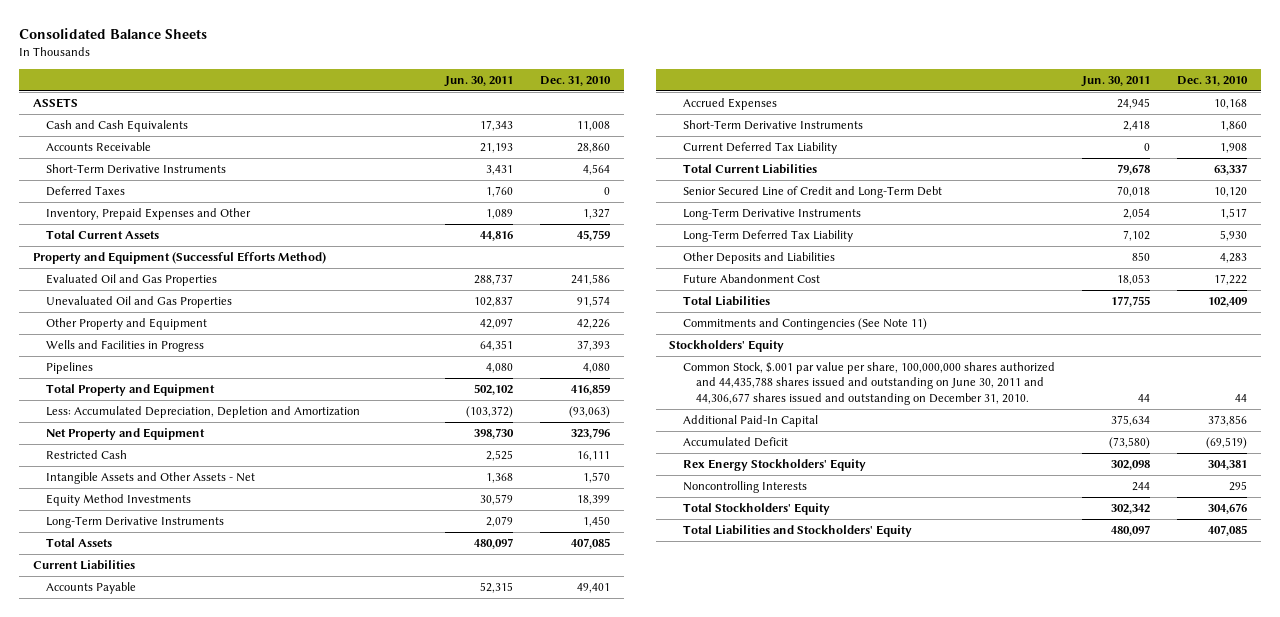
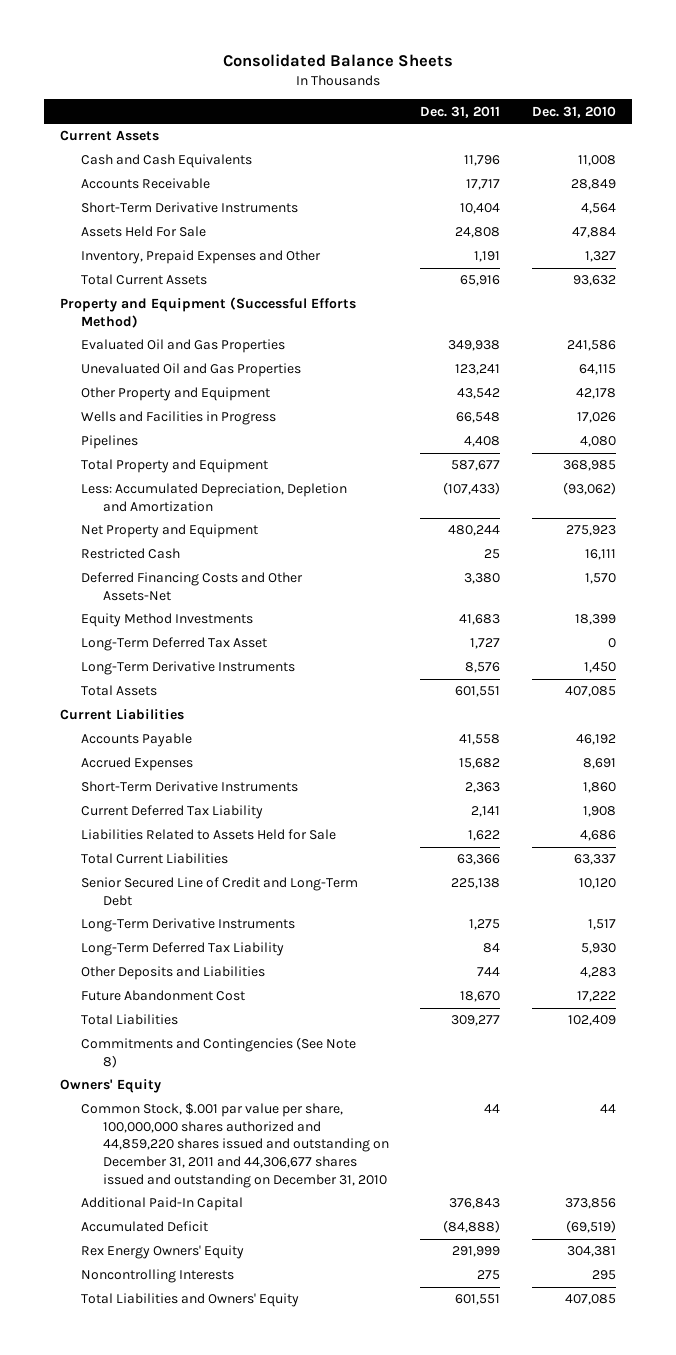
[444,75,514,87] Jun. 30, 2011 -> none
none -> [420,105,501,118] Dec. 31, 2011
[32,98,78,109] ASSETS -> [59,130,159,142] Current Assets
[577,143,611,154] 28,860 -> [571,179,617,191] 28,849
[45,186,125,197] Deferred Taxes -> none
none -> [81,226,207,238] Assets Held For Sale
[577,230,611,242] 45,759 -> [573,275,617,287] 93,632
[577,296,611,308] 91,574 -> [579,364,617,376] 64,115
[577,319,611,330] 42,226 -> [576,388,617,400] 42,178
[577,340,611,352] 37,393 -> [577,412,617,424] 17,026
[571,384,611,396] 416,859 -> [563,460,617,472] 368,985
[569,406,611,419] (93,063) -> [563,482,617,496] (93,062)
[571,428,611,440] 323,796 -> [566,525,617,537] 275,923
[45,472,255,485] Intangible Assets and Other Assets - Net -> [81,572,304,601] Deferred Financing Costs and Other Assets-Net
none -> [81,637,268,652] Long-Term Deferred Tax Asset
[577,583,611,594] 49,401 -> [576,734,617,746] 46,192
[1214,99,1248,110] 10,168 -> [583,758,617,770] 8,691
none -> [81,829,337,841] Liabilities Related to Assets Held for Sale
[682,318,927,331] Commitments and Contingencies (See Note 11) -> [81,1037,357,1068] Commitments and Contingencies (See Note 8)
[669,340,785,353] Stockholders' Equity -> [59,1079,161,1094] Owners' Equity
[682,362,1055,405] Common Stock, $.001 par value per share, 100,000,000 shares authorized and 44,435,788 shares issued and outstanding on June 30, 2011 and 44,306,677 shares issued and outstanding on December 31, 2010. -> [81,1103,389,1188] Common Stock, $.001 par value per share, 100,000,000 shares authorized and 44,859,220 shares issued and outstanding on December 31, 2011 and 44,306,677 shares issued and outstanding on December 31, 2010
[682,459,866,472] Rex Energy Stockholders' Equity -> [81,1245,245,1260] Rex Energy Owners' Equity
[682,503,830,516] Total Stockholders' Equity -> none
[682,525,912,538] Total Liabilities and Stockholders' Equity -> [81,1293,300,1308] Total Liabilities and Owners' Equity

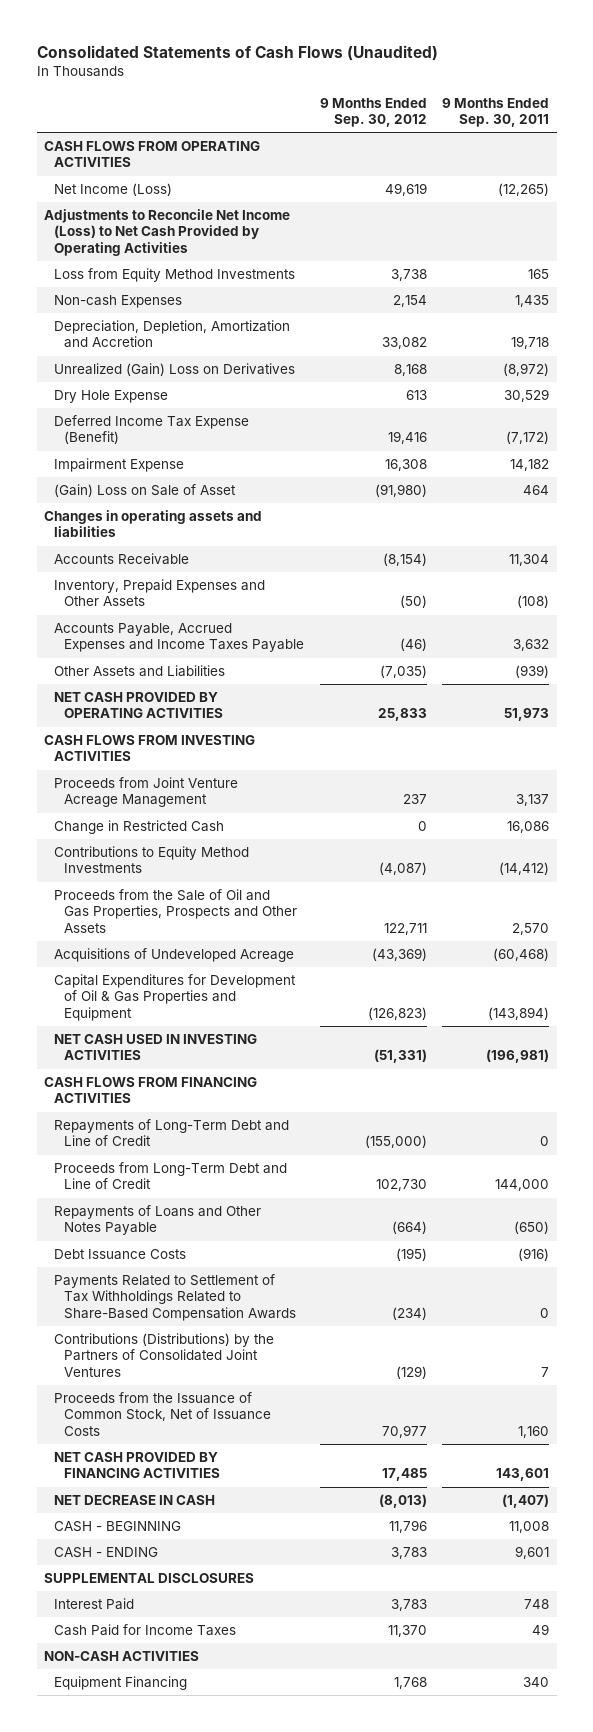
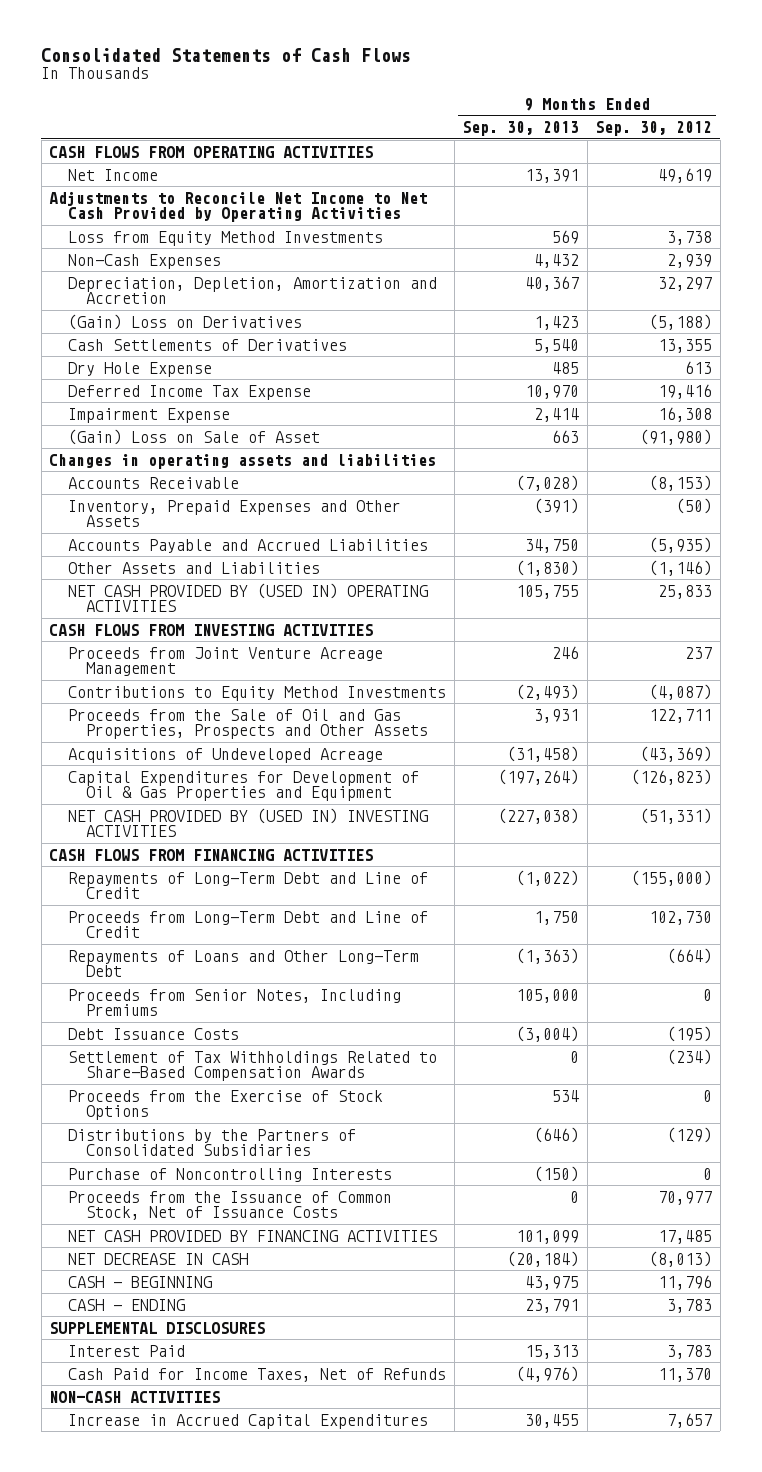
[36,44,438,61] Consolidated Statements of Cash Flows (Unaudited) -> [41,47,412,62] Consolidated Statements of Cash Flows
[442,97,550,128] 9 Months Ended Sep. 30, 2011 -> none
none -> [462,121,580,137] Sep. 30, 2013
[54,183,173,197] Net Income (Loss) -> [67,168,158,181] Net Income
[44,209,291,256] Adjustments to Reconcile Net Income (Loss) to Net Cash Provided by Operating Activities -> [49,190,428,223] Adjustments to Reconcile Net Income to Net Cash Provided by Operating Activities
[54,295,183,309] Non-cash Expenses -> [67,253,221,269] Non-Cash Expenses
[392,295,427,308] 2,154 -> [667,253,713,268] 2,939
[381,337,427,350] 33,082 -> [658,276,713,291] 32,297
[54,363,296,377] Unrealized (Gain) Loss on Derivatives -> [67,313,302,330] (Gain) Loss on Derivatives
[393,364,427,377] 8,168 -> [649,313,713,330] (5,188)
none -> [67,338,347,351] Cash Settlements of Derivatives
[54,415,250,445] Deferred Income Tax Expense (Benefit) -> [67,384,311,400] Deferred Income Tax Expense
[382,553,427,567] (8,154) -> [649,474,713,491] (8,153)
[54,623,305,653] Accounts Payable, Accrued Expenses and Income Taxes Payable -> [67,538,428,553] Accounts Payable and Accrued Liabilities
[399,638,427,652] (46) -> [649,536,713,553] (5,935)
[379,665,427,679] (7,035) -> [649,559,713,576] (1,146)
[54,692,224,719] NET CASH PROVIDED BY OPERATING ACTIVITIES -> [67,582,428,613] NET CASH PROVIDED BY (USED IN) OPERATING ACTIVITIES
[54,820,225,835] Change in Restricted Cash -> none
[54,1034,258,1061] NET CASH USED IN INVESTING ACTIVITIES -> [67,807,428,838] NET CASH PROVIDED BY (USED IN) INVESTING ACTIVITIES
[54,1205,262,1236] Repayments of Loans and Other Notes Payable -> [67,949,419,978] Repayments of Loans and Other Long-Term Debt
none -> [67,988,401,1017] Proceeds from Senior Notes, Including Premiums
[54,1274,297,1321] Payments Related to Settlement of Tax Withholdings Related to Share-Based Compensation Awards -> [67,1050,437,1082] Settlement of Tax Withholdings Related to Share-Based Compensation Awards
none -> [67,1089,383,1121] Proceeds from the Exercise of Stock Options
[54,1333,275,1377] Contributions (Distributions) by the Partners of Consolidated Joint Ventures -> [67,1128,356,1157] Distributions by the Partners of Consolidated Subsidiaries
none -> [67,1167,392,1182] Purchase of Noncontrolling Interests
[54,1624,237,1637] Cash Paid for Income Taxes -> [67,1367,446,1382] Cash Paid for Income Taxes, Net of Refunds
[54,1676,188,1691] Equipment Financing -> none
none -> [67,1413,428,1429] Increase in Accrued Capital Expenditures

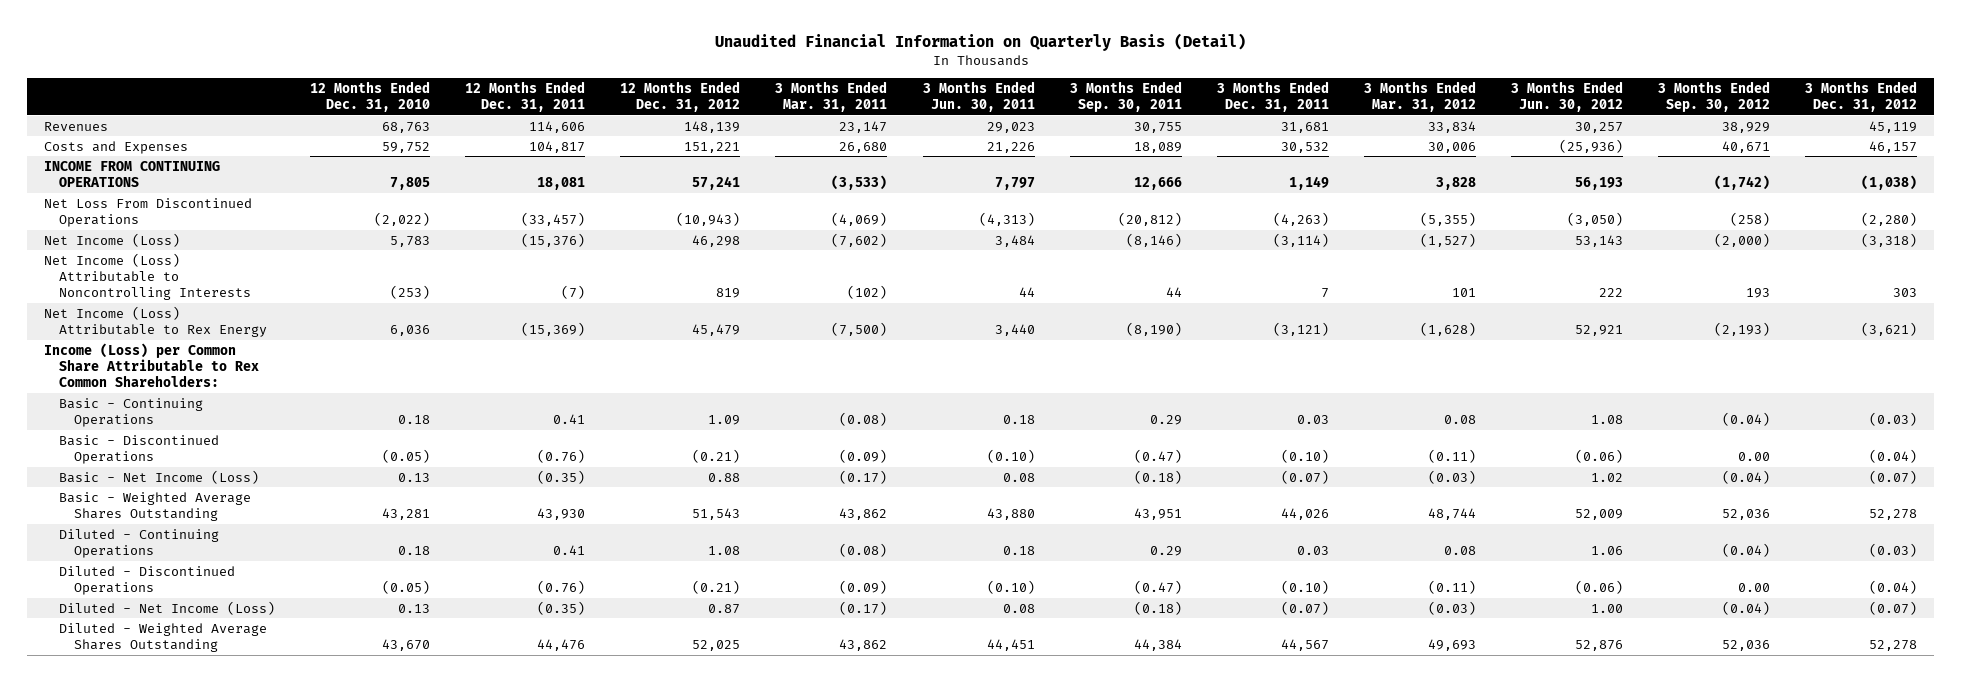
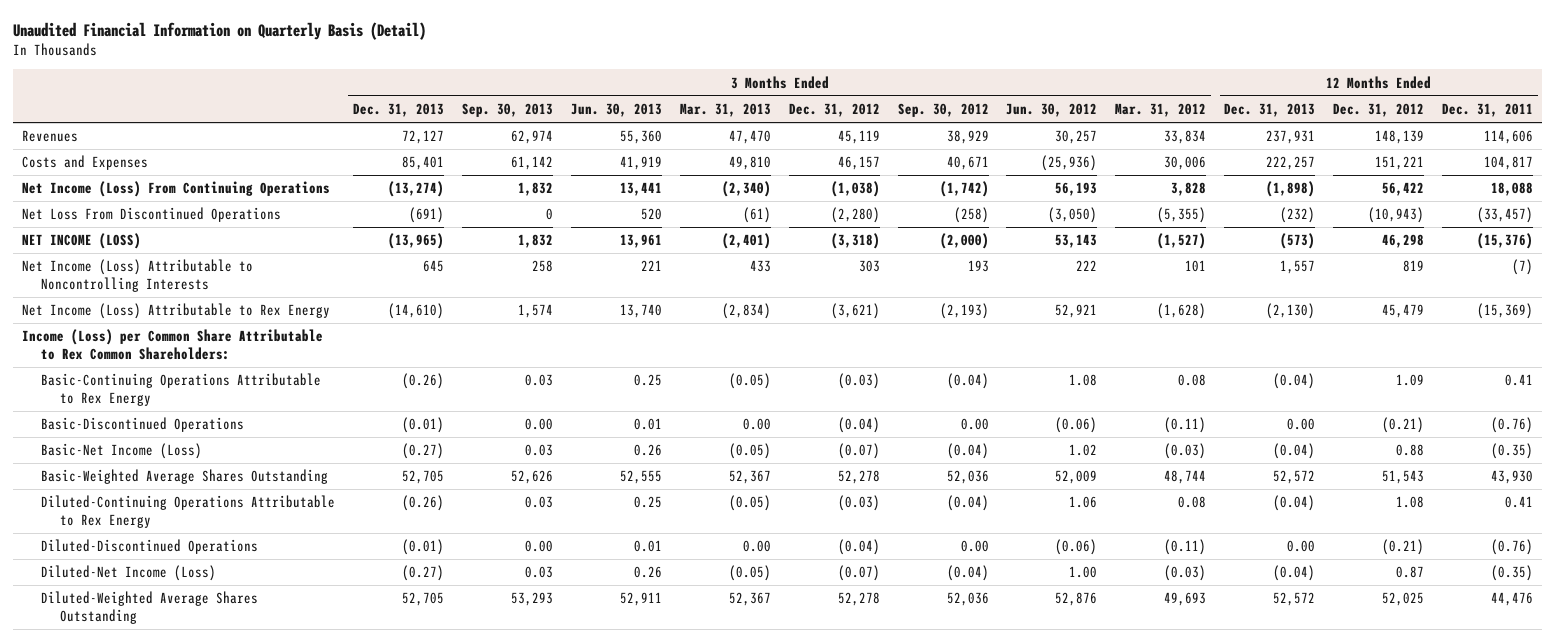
[310,80,431,113] 12 Months Ended Dec. 31, 2010 -> none
[775,80,888,113] 3 Months Ended Mar. 31, 2011 -> none
[922,80,1035,113] 3 Months Ended Jun. 30, 2011 -> none
[1069,80,1182,113] 3 Months Ended Sep. 30, 2011 -> none
[1216,80,1329,113] 3 Months Ended Dec. 31, 2011 -> none
none -> [352,103,444,118] Dec. 31, 2013
none -> [461,103,553,118] Sep. 30, 2013
none -> [570,103,662,118] Jun. 30, 2013
none -> [679,103,771,118] Mar. 31, 2013
none -> [1224,103,1316,118] Dec. 31, 2013
[44,160,221,188] INCOME FROM CONTINUING OPERATIONS -> [22,181,331,198] Net Income (Loss) From Continuing Operations
[537,177,586,191] 18,081 -> [1491,182,1534,197] 18,088
[692,176,741,191] 57,241 -> [1382,182,1425,197] 56,422
[44,232,181,247] Net Income (Loss) -> [22,233,142,250] NET INCOME (LOSS)
[59,397,204,428] Basic - Continuing Operations -> [40,373,321,406] Basic-Continuing Operations Attributable to Rex Energy
[59,434,220,465] Basic - Discontinued Operations -> [40,417,244,433] Basic-Discontinued Operations
[59,469,260,484] Basic - Net Income (Loss) -> [40,443,202,460] Basic-Net Income (Loss)
[59,491,252,522] Basic - Weighted Average Shares Outstanding -> [40,469,328,485] Basic-Weighted Average Shares Outstanding
[59,528,220,559] Diluted - Continuing Operations -> [40,495,335,528] Diluted-Continuing Operations Attributable to Rex Energy
[59,565,236,596] Diluted - Discontinued Operations -> [40,539,258,555] Diluted-Discontinued Operations
[59,600,276,615] Diluted - Net Income (Loss) -> [40,565,216,582] Diluted-Net Income (Loss)
[59,622,268,653] Diluted - Weighted Average Shares Outstanding -> [40,591,258,624] Diluted-Weighted Average Shares Outstanding

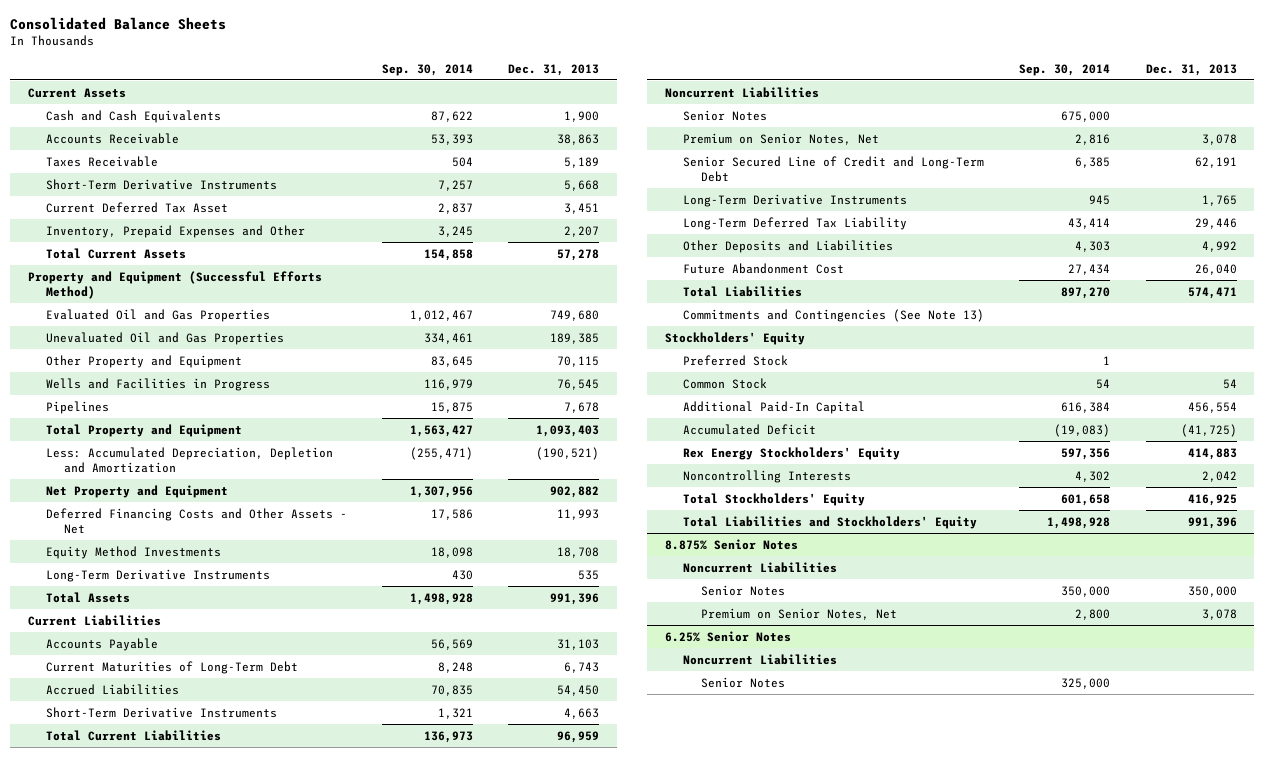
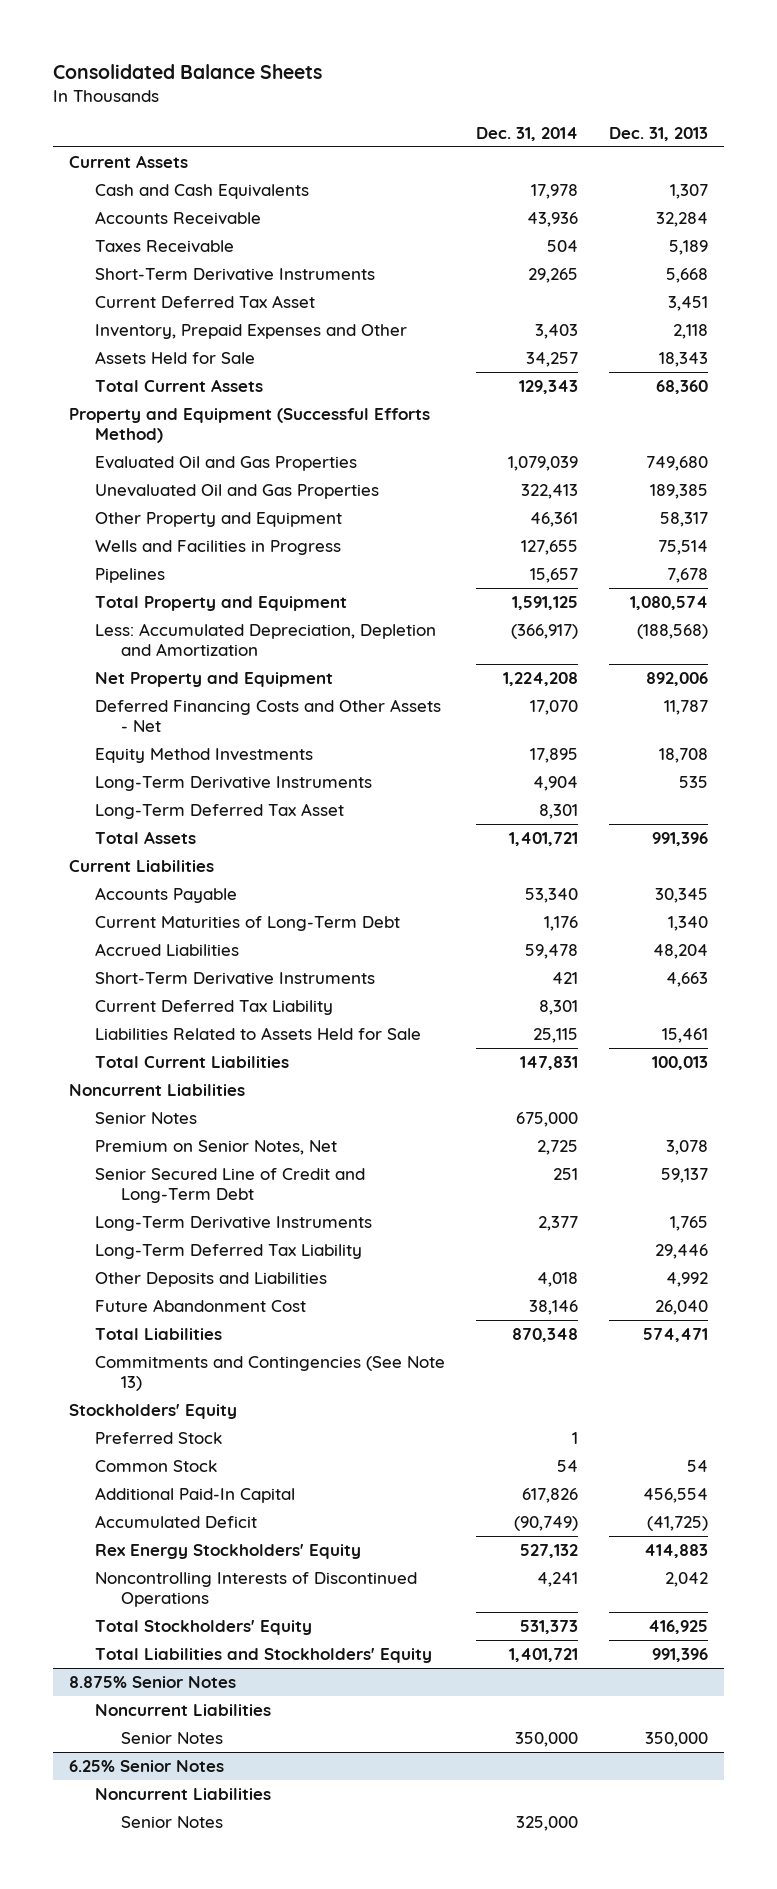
[381,63,473,76] Sep. 30, 2014 -> none
none -> [475,126,578,141] Dec. 31, 2014
[564,110,600,122] 1,900 -> [670,183,709,199] 1,307
[557,133,600,145] 38,863 -> [656,211,709,227] 32,284
[564,225,600,237] 2,207 -> [673,323,709,339] 2,118
none -> [94,350,255,364] Assets Held for Sale
[557,248,600,261] 57,278 -> [656,379,709,394] 68,360
[557,355,600,367] 70,115 -> [660,511,709,527] 58,317
[557,378,600,390] 76,545 -> [658,539,709,555] 75,514
[536,424,600,437] 1,093,403 -> [630,595,709,610] 1,080,574
[536,446,600,460] (190,521) -> [637,623,709,639] (188,568)
[550,485,600,498] 902,882 -> [646,671,709,686] 892,006
[557,508,600,520] 11,993 -> [664,699,709,715] 11,787
none -> [94,802,344,819] Long-Term Deferred Tax Asset
[557,638,600,650] 31,103 -> [655,887,709,903] 30,345
[564,661,600,673] 6,743 -> [668,915,709,931] 1,340
[557,684,600,696] 54,450 -> [653,943,709,959] 48,204
none -> [94,999,333,1015] Current Deferred Tax Liability
none -> [94,1026,421,1040] Liabilities Related to Assets Held for Sale
[557,730,600,743] 96,959 -> [652,1055,709,1070] 100,013
[1194,156,1237,168] 62,191 -> [661,1167,709,1183] 59,137
[683,469,852,483] Noncontrolling Interests -> [94,1571,417,1608] Noncontrolling Interests of Discontinued Operations
[701,607,898,620] Premium on Senior Notes, Net -> none

